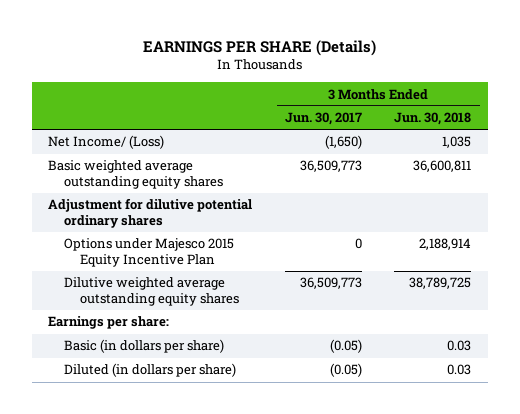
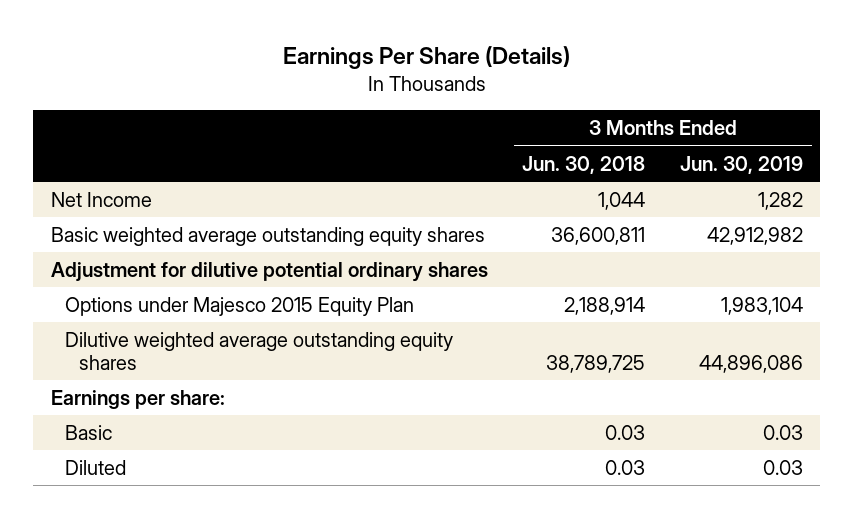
[142,39,376,56] EARNINGS PER SHARE (Details) -> [282,46,570,70] Earnings Per Share (Details)
[284,112,362,126] Jun. 30, 2017 -> none
none -> [680,155,804,174] Jun. 30, 2019
[48,135,165,150] Net Income/ (Loss) -> [50,191,152,207] Net Income
[442,136,472,149] 1,035 -> [598,191,646,210] 1,044
[64,238,235,267] Options under Majesco 2015 Equity Incentive Plan -> [64,296,414,316] Options under Majesco 2015 Equity Plan
[64,339,225,354] Basic (in dollars per share) -> [64,424,112,440] Basic
[64,363,237,378] Diluted (in dollars per share) -> [64,459,126,475] Diluted

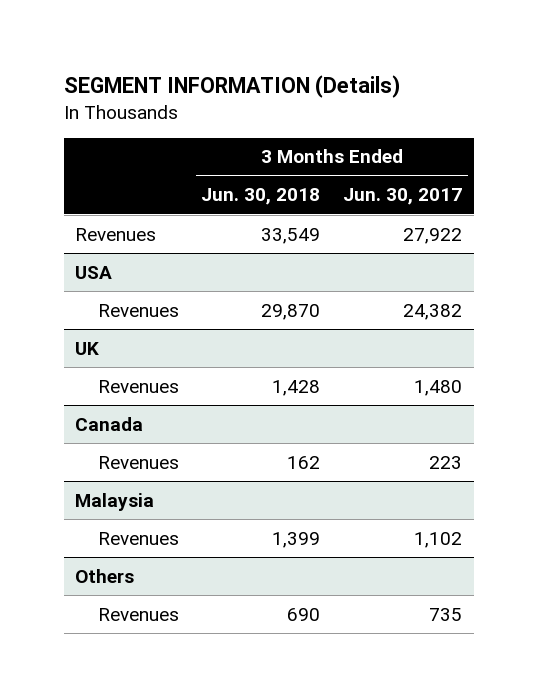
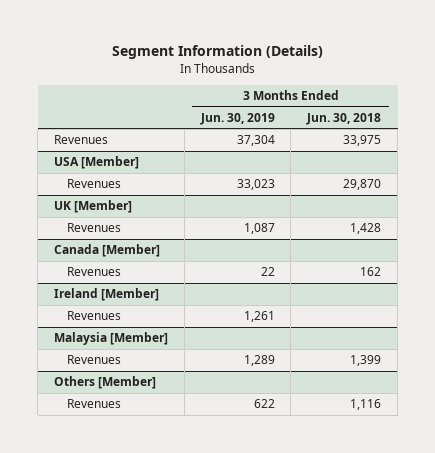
[63,75,400,99] SEGMENT INFORMATION (Details) -> [111,45,323,60] Segment Information (Details)
[343,188,463,206] Jun. 30, 2017 -> none
none -> [199,112,275,125] Jun. 30, 2019
[261,227,321,244] 33,549 -> [343,135,382,147] 33,975
[75,265,113,279] USA -> [53,156,139,170] USA [Member]
[75,341,100,355] UK -> [53,200,132,214] UK [Member]
[75,416,144,431] Canada -> [53,244,160,258] Canada [Member]
none -> [53,288,159,302] Ireland [Member]
none -> [67,311,122,321] Revenues
[75,492,155,511] Malaysia -> [53,332,168,346] Malaysia [Member]
[75,568,135,583] Others -> [53,376,156,390] Others [Member]
[287,607,321,621] 690 -> [350,399,382,411] 1,116

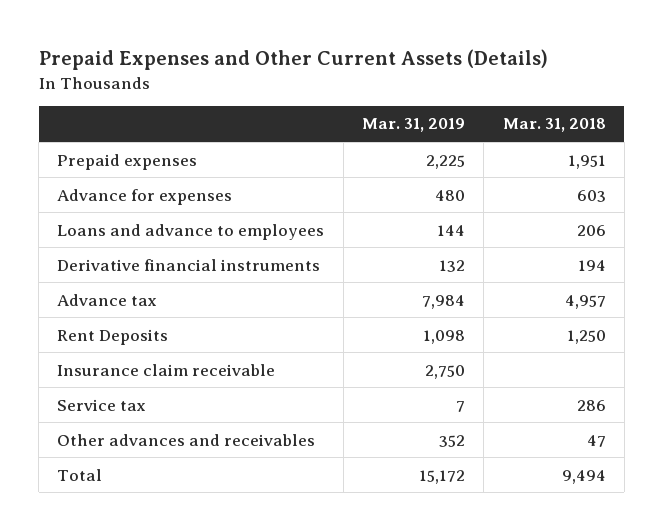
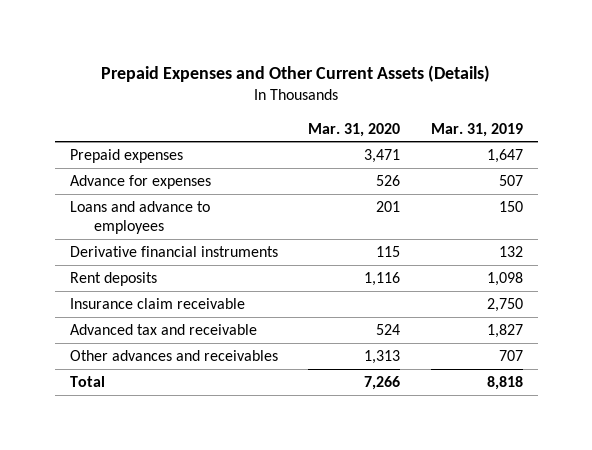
[502,118,606,133] Mar. 31, 2018 -> none
none -> [308,122,401,137] Mar. 31, 2020
[426,154,466,169] 2,225 -> [486,148,523,163] 1,647
[435,189,466,201] 480 -> [498,174,523,186] 507
[437,224,466,236] 144 -> [498,200,523,212] 150
[57,293,158,306] Advance tax -> none
[57,328,169,345] Rent Deposits -> [69,271,157,286] Rent deposits
[57,398,147,411] Service tax -> none
none -> [69,323,257,335] Advanced tax and receivable
[439,434,466,447] 352 -> [498,349,523,361] 707
[419,469,466,484] 15,172 -> [486,375,523,390] 8,818

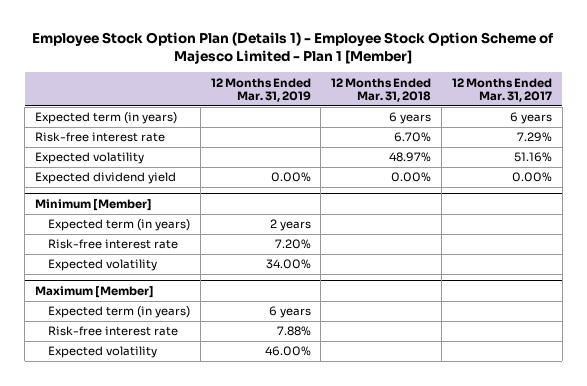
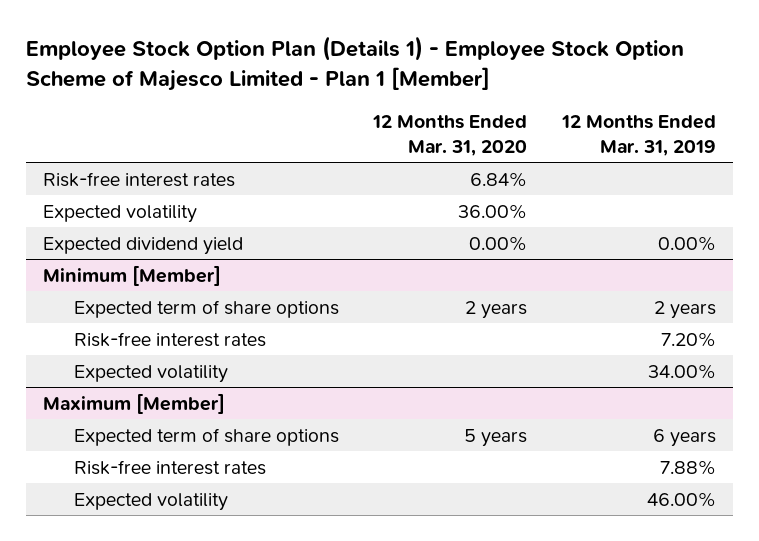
[331,77,432,103] 12 Months Ended Mar. 31, 2018 -> none
[451,77,552,103] 12 Months Ended Mar. 31, 2017 -> none
none -> [372,114,528,156] 12 Months Ended Mar. 31, 2020
[35,112,178,125] Expected term (in years) -> none
[35,132,166,143] Risk-free interest rate -> [43,171,236,187] Risk-free interest rates
[48,219,191,232] Expected term (in years) -> [73,299,339,318] Expected term of share options
[48,239,179,250] Risk-free interest rate -> [73,331,266,347] Risk-free interest rates
[48,306,191,319] Expected term (in years) -> [73,427,339,446] Expected term of share options
[48,326,179,337] Risk-free interest rate -> [73,459,266,475] Risk-free interest rates

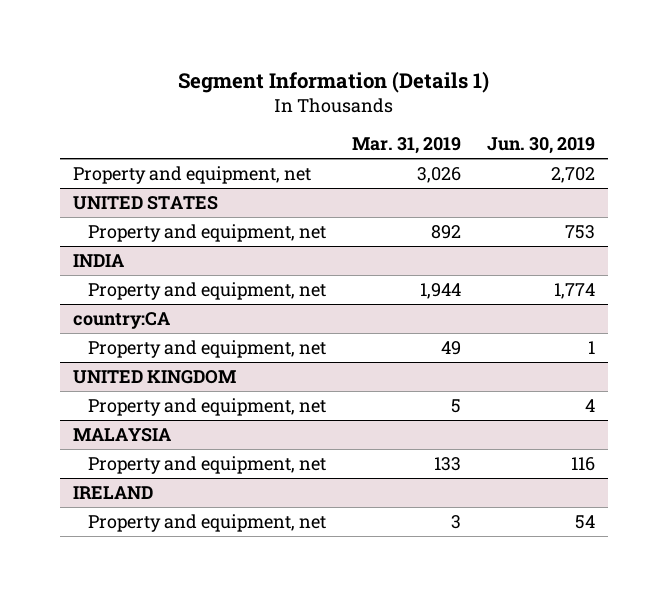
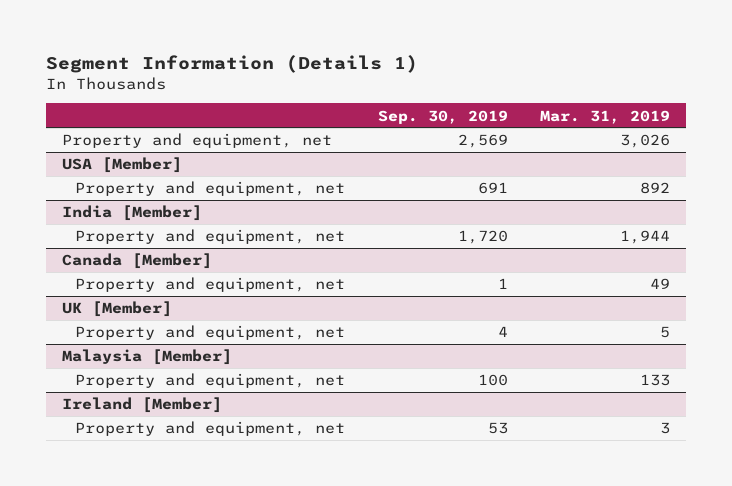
[486,137,595,155] Jun. 30, 2019 -> none
none -> [377,109,508,124] Sep. 30, 2019
[73,195,219,210] UNITED STATES -> [61,157,182,174] USA [Member]
[73,253,125,267] INDIA -> [61,205,202,222] India [Member]
[73,311,171,329] country:CA -> [61,253,212,270] Canada [Member]
[73,369,237,384] UNITED KINGDOM -> [61,301,172,318] UK [Member]
[73,427,172,442] MALAYSIA -> [61,349,232,366] Malaysia [Member]
[73,485,154,499] IRELAND -> [61,397,222,414] Ireland [Member]

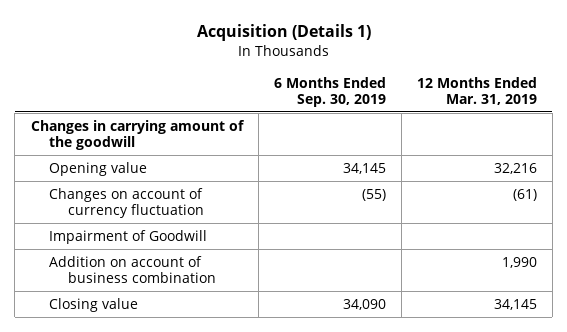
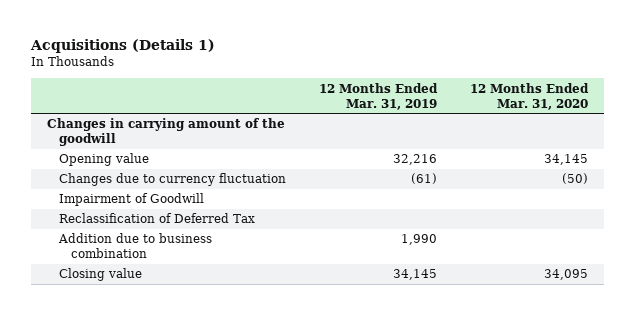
[196,23,371,41] Acquisition (Details 1) -> [29,38,215,53] Acquisitions (Details 1)
[273,76,386,108] 6 Months Ended Sep. 30, 2019 -> none
none -> [469,82,589,110] 12 Months Ended Mar. 31, 2020
[49,187,205,219] Changes on account of currency fluctuation -> [58,173,286,187] Changes due to currency fluctuation
none -> [58,213,255,224] Reclassification of Deferred Tax
[49,255,217,284] Addition on account of business combination -> [57,233,212,259] Addition due to business combination

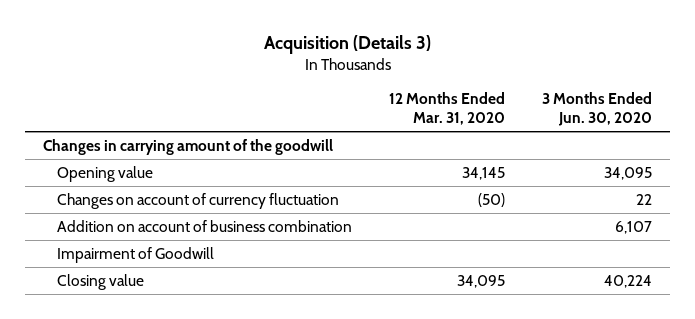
[29,38,215,53] Acquisitions (Details 1) -> [263,34,431,54] Acquisition (Details 3)
[318,82,438,110] 12 Months Ended Mar. 31, 2019 -> none
none -> [542,92,653,127] 3 Months Ended Jun. 30, 2020
[58,173,286,187] Changes due to currency fluctuation -> [57,193,340,210] Changes on account of currency fluctuation
none -> [57,220,353,233] Addition on account of business combination
[58,213,255,224] Reclassification of Deferred Tax -> none
[57,233,212,259] Addition due to business combination -> none

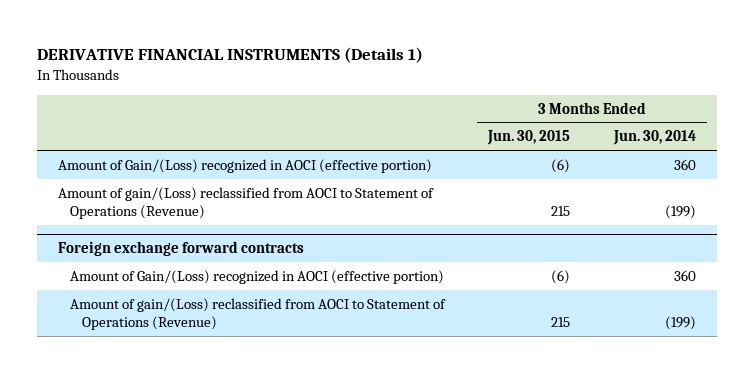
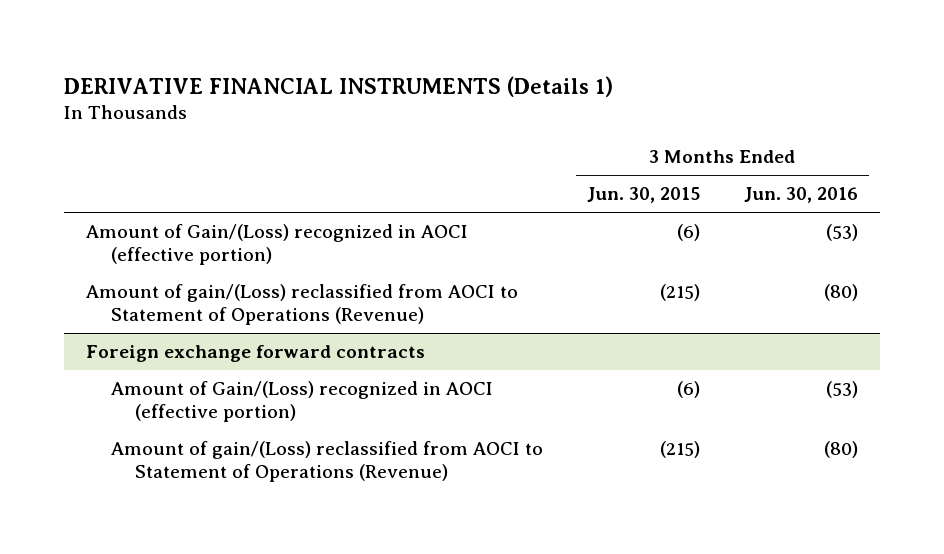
[612,130,696,146] Jun. 30, 2014 -> none
none -> [743,187,858,204] Jun. 30, 2016
[551,206,571,217] 215 -> [659,284,700,302] (215)
[551,317,571,328] 215 -> [659,441,700,459] (215)

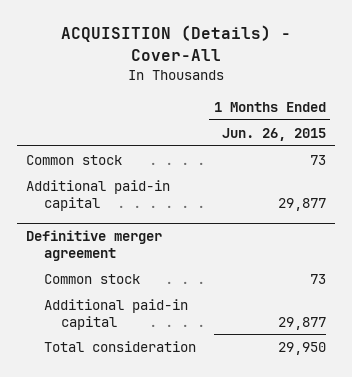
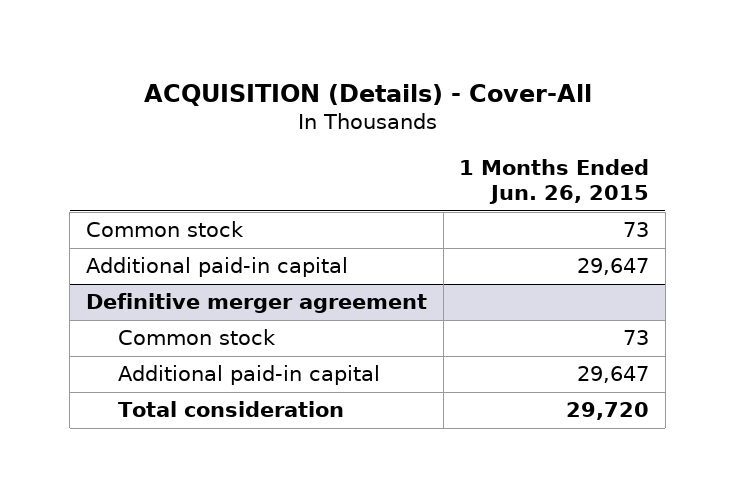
[277,197,326,211] 29,877 -> [577,258,650,276] 29,647
[277,316,326,330] 29,877 -> [577,366,650,384] 29,647
[277,342,326,356] 29,950 -> [566,402,650,421] 29,720

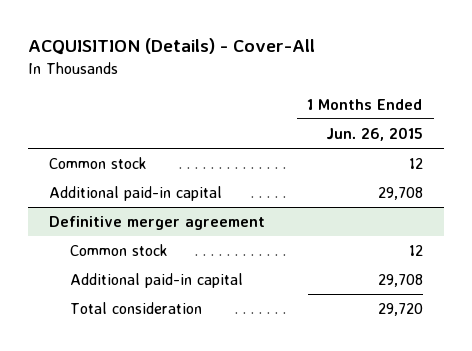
[623,222,650,238] 73 -> [408,157,423,169] 12
[577,258,650,276] 29,647 -> [377,186,423,200] 29,708
[623,330,650,346] 73 -> [408,244,423,256] 12
[577,366,650,384] 29,647 -> [377,273,423,287] 29,708

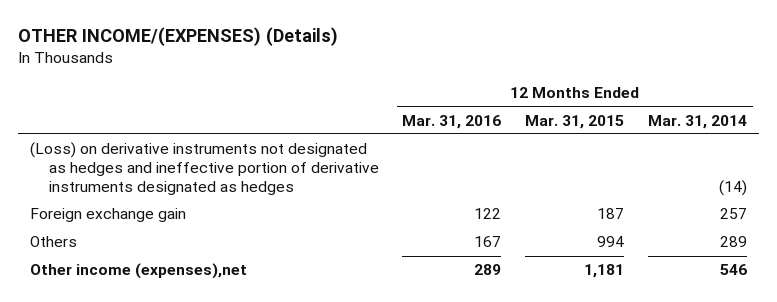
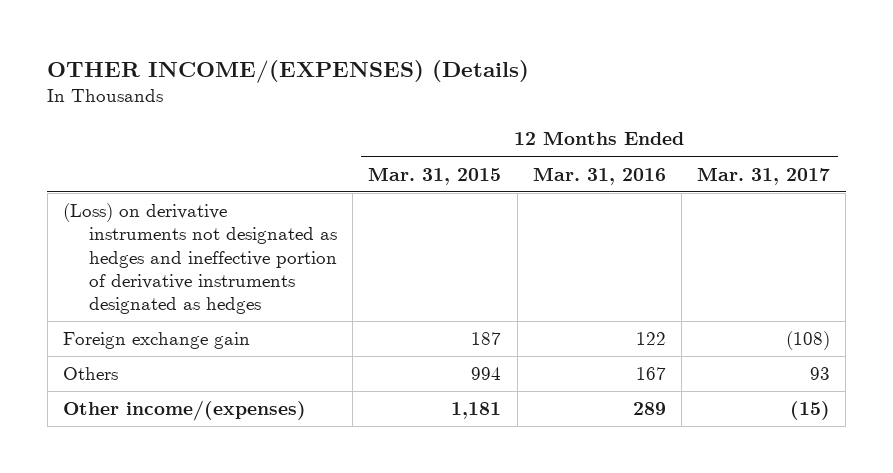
[648,114,748,129] Mar. 31, 2014 -> none
none -> [697,166,831,185] Mar. 31, 2017
[30,263,248,280] Other income (expenses),net -> [63,400,307,422] Other income/(expenses)

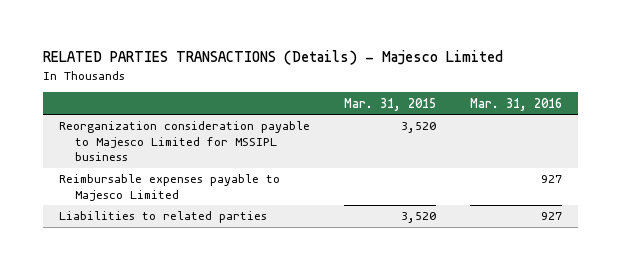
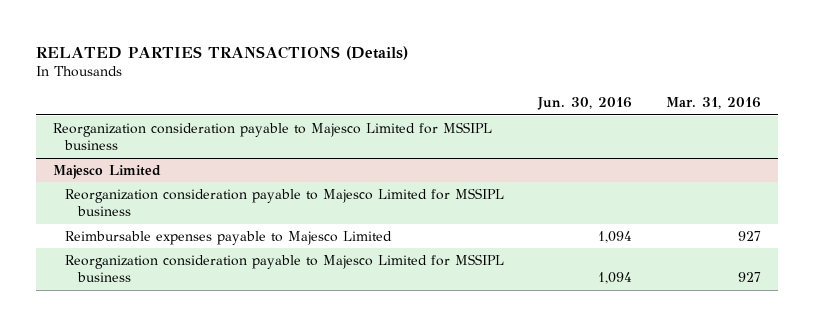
[42,50,503,66] RELATED PARTIES TRANSACTIONS (Details) - Majesco Limited -> [35,45,408,60] RELATED PARTIES TRANSACTIONS (Details)
[343,97,436,111] Mar. 31, 2015 -> none
none -> [537,97,633,111] Jun. 30, 2016
none -> [52,164,161,179] Majesco Limited
none -> [65,187,505,217] Reorganization consideration payable to Majesco Limited for MSSIPL business
[59,211,268,224] Liabilities to related parties -> [65,253,505,283] Reorganization consideration payable to Majesco Limited for MSSIPL business

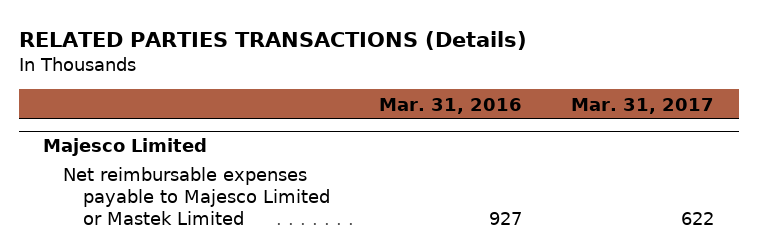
[537,97,633,111] Jun. 30, 2016 -> none
none -> [571,97,715,114] Mar. 31, 2017
[52,121,492,151] Reorganization consideration payable to Majesco Limited for MSSIPL business -> none
[65,187,505,217] Reorganization consideration payable to Majesco Limited for MSSIPL business -> none
[65,253,505,283] Reorganization consideration payable to Majesco Limited for MSSIPL business -> none
[65,230,393,245] Reimbursable expenses payable to Majesco Limited -> [63,167,330,226] Net reimbursable expenses payable to Majesco Limited or Mastek Limited

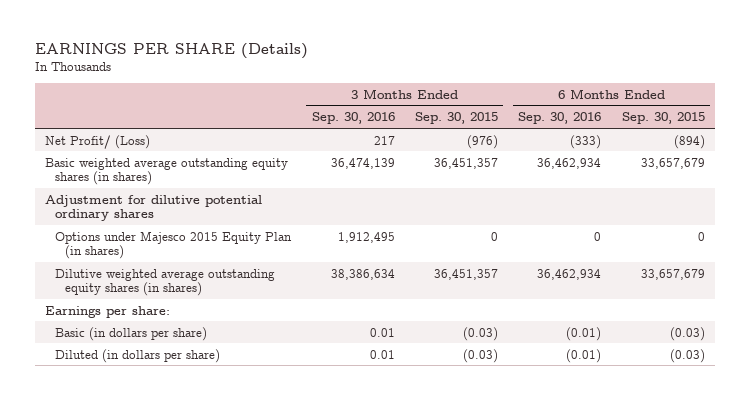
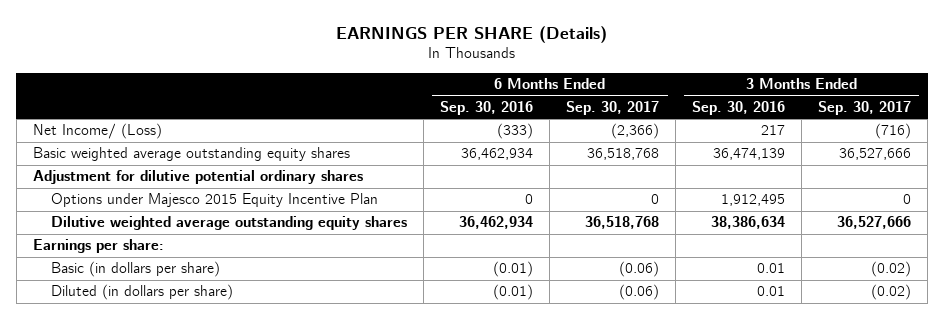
[414,112,498,125] Sep. 30, 2015 -> none
[621,112,705,125] Sep. 30, 2015 -> none
none -> [566,100,660,115] Sep. 30, 2017
none -> [818,100,912,115] Sep. 30, 2017
[44,134,150,149] Net Profit/ (Loss) -> [32,123,162,140] Net Income/ (Loss)
[44,157,288,185] Basic weighted average outstanding equity shares (in shares) -> [32,147,350,162] Basic weighted average outstanding equity shares
[55,230,293,259] Options under Majesco 2015 Equity Plan (in shares) -> [51,193,379,208] Options under Majesco 2015 Equity Incentive Plan
[55,268,276,296] Dilutive weighted average outstanding equity shares (in shares) -> [51,216,408,231] Dilutive weighted average outstanding equity shares

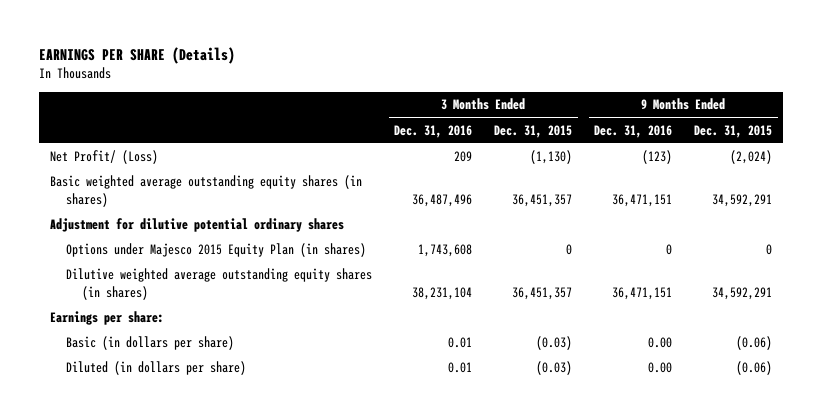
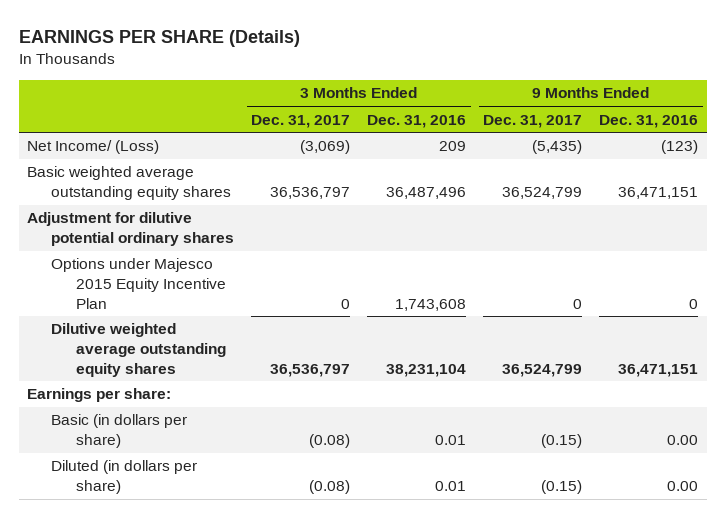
[494,124,573,138] Dec. 31, 2015 -> none
[694,124,773,138] Dec. 31, 2015 -> none
none -> [251,114,351,128] Dec. 31, 2017
none -> [483,114,583,128] Dec. 31, 2017
[50,150,159,165] Net Profit/ (Loss) -> [27,140,160,155] Net Income/ (Loss)
[50,175,363,207] Basic weighted average outstanding equity shares (in shares) -> [27,166,232,201] Basic weighted average outstanding equity shares
[66,243,367,258] Options under Majesco 2015 Equity Plan (in shares) -> [51,258,226,309] Options under Majesco 2015 Equity Incentive Plan
[66,268,373,300] Dilutive weighted average outstanding equity shares (in shares) -> [51,323,226,377] Dilutive weighted average outstanding equity shares

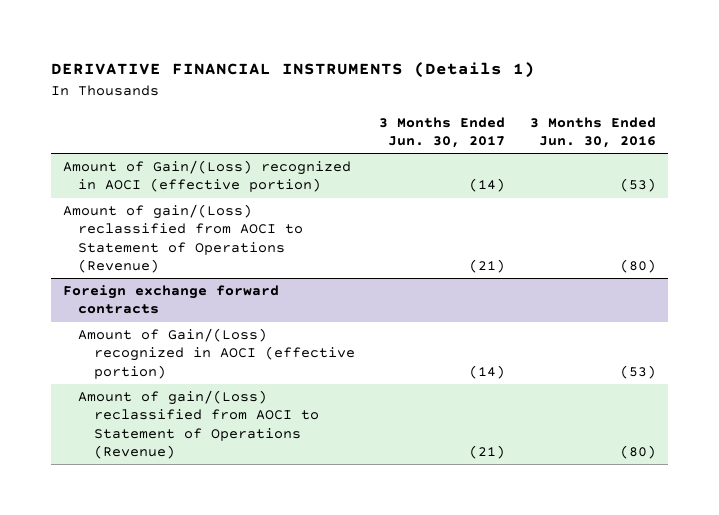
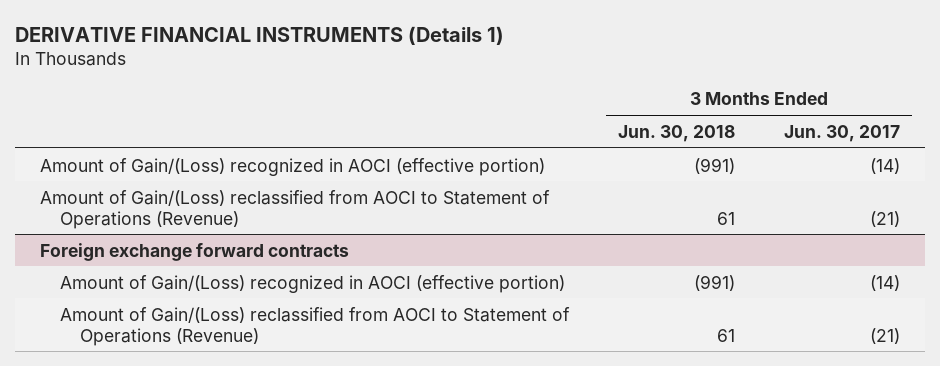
[529,116,656,149] 3 Months Ended Jun. 30, 2016 -> none
none -> [617,124,735,142] Jun. 30, 2018
[62,204,304,273] Amount of gain/(Loss) reclassified from AOCI to Statement of Operations (Revenue) -> [39,189,550,229] Amount of Gain/(Loss) reclassified from AOCI to Statement of Operations (Revenue)
[78,390,319,459] Amount of gain/(Loss) reclassified from AOCI to Statement of Operations (Revenue) -> [59,306,570,346] Amount of Gain/(Loss) reclassified from AOCI to Statement of Operations (Revenue)

